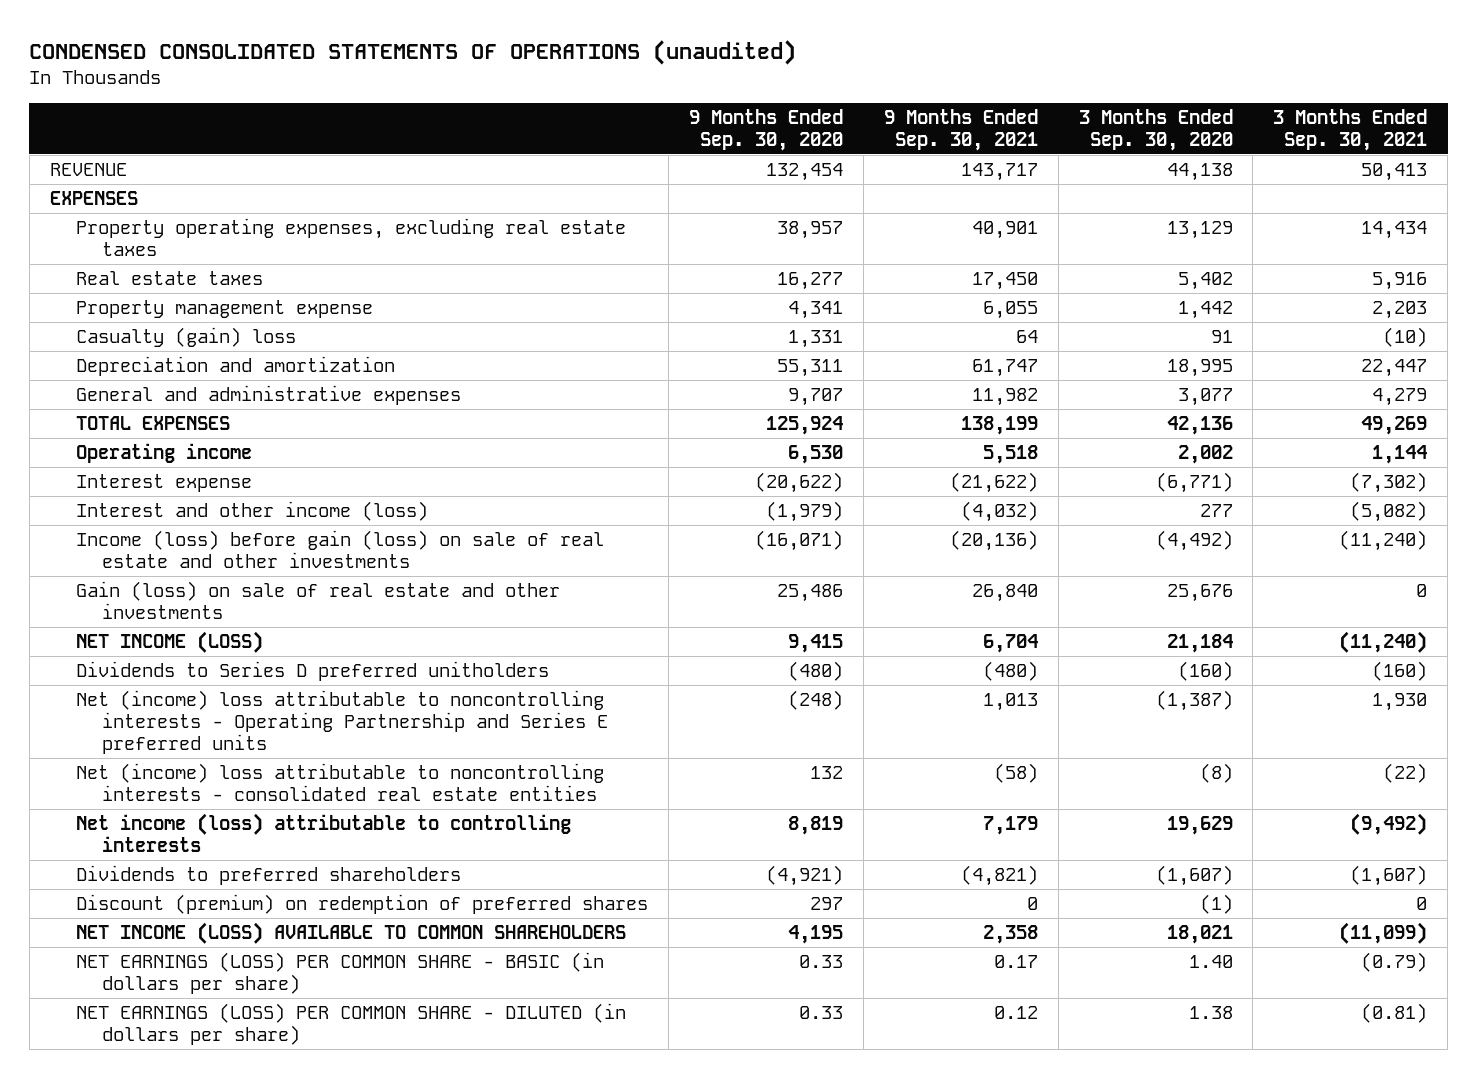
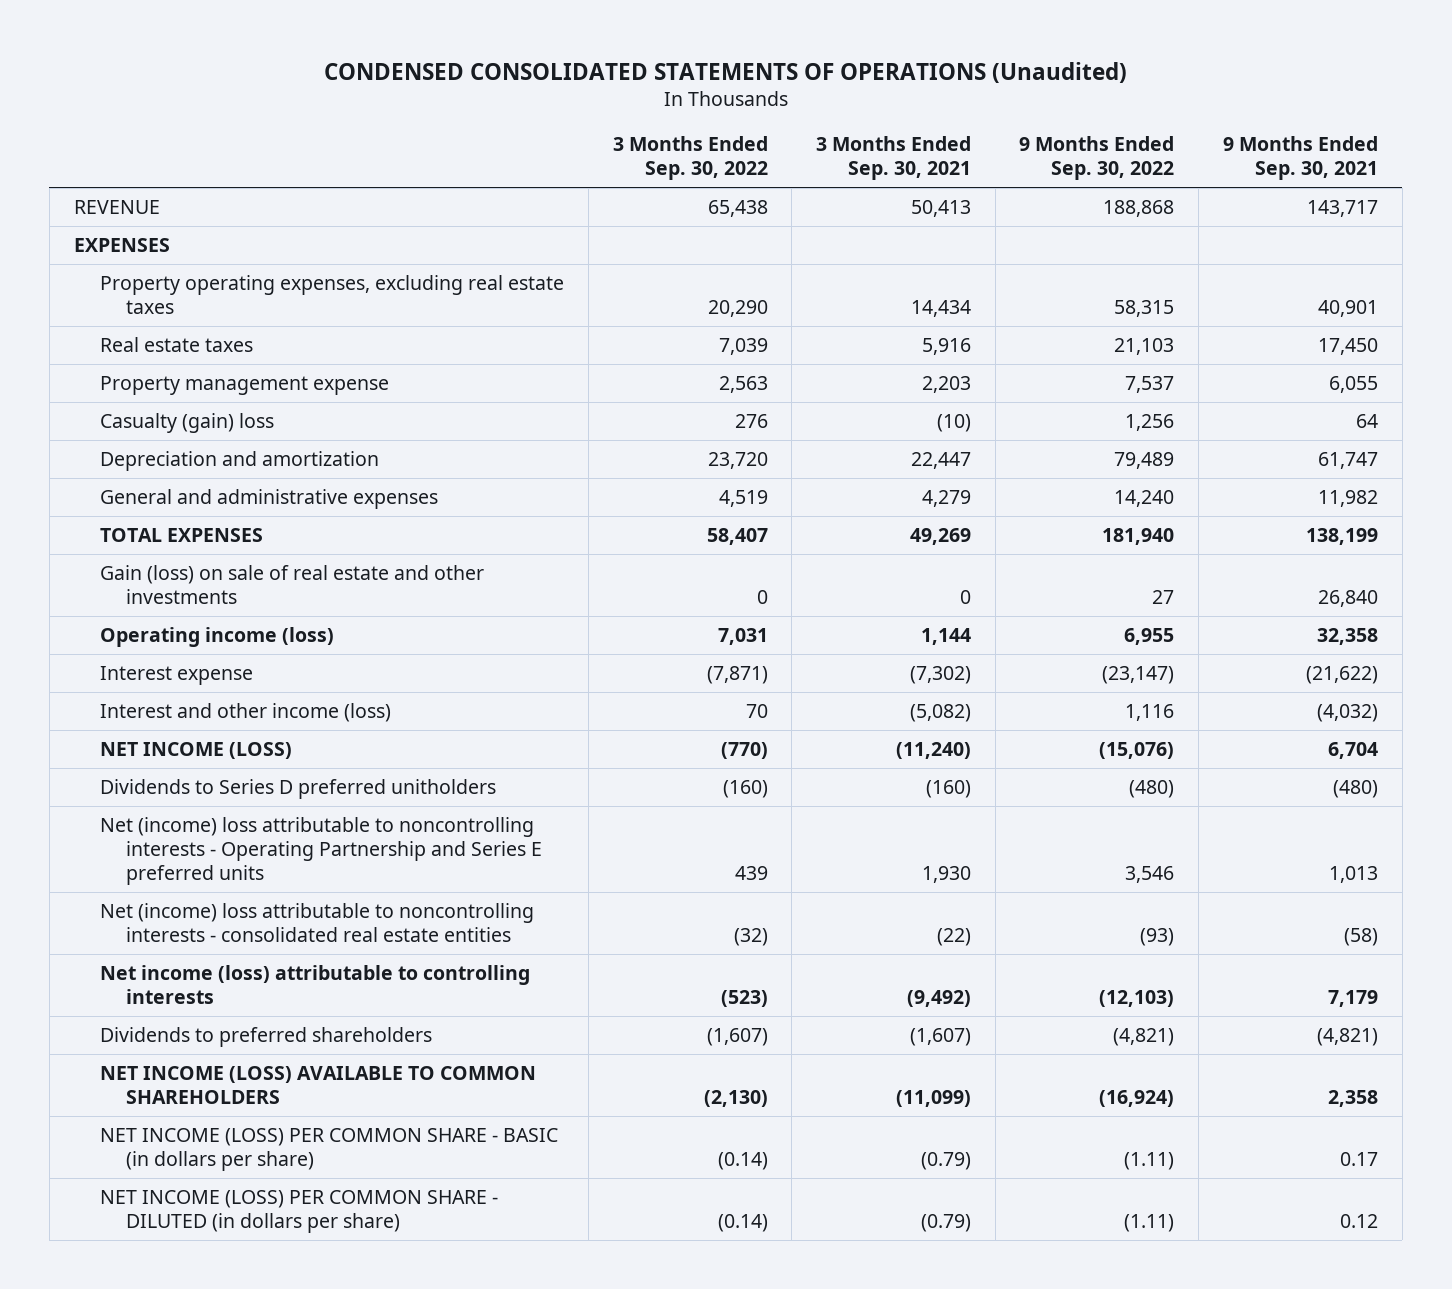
[29,39,797,65] CONDENSED CONSOLIDATED STATEMENTS OF OPERATIONS (unaudited) -> [323,61,1127,83] CONDENSED CONSOLIDATED STATEMENTS OF OPERATIONS (Unaudited)
[688,108,843,151] 9 Months Ended Sep. 30, 2020 -> none
[1078,108,1233,151] 3 Months Ended Sep. 30, 2020 -> none
none -> [612,136,768,181] 3 Months Ended Sep. 30, 2022
none -> [1019,136,1175,181] 9 Months Ended Sep. 30, 2022
[76,581,561,620] Gain (loss) on sale of real estate and other investments -> [100,564,485,605] Gain (loss) on sale of real estate and other investments
[76,443,253,464] Operating income -> [100,626,335,647] Operating income (loss)
[982,445,1038,465] 5,518 -> [1316,627,1378,645] 32,358
[76,530,605,569] Income (loss) before gain (loss) on sale of real estate and other investments -> none
[76,894,649,915] Discount (premium) on redemption of preferred shares -> none
[76,952,605,995] NET EARNINGS (LOSS) PER COMMON SHARE - BASIC (in dollars per share) -> [100,1127,559,1172] NET INCOME (LOSS) PER COMMON SHARE - BASIC (in dollars per share)
[76,1003,627,1046] NET EARNINGS (LOSS) PER COMMON SHARE - DILUTED (in dollars per share) -> [100,1189,499,1234] NET INCOME (LOSS) PER COMMON SHARE - DILUTED (in dollars per share)
[1361,1003,1428,1024] (0.81) -> [920,1214,971,1233] (0.79)

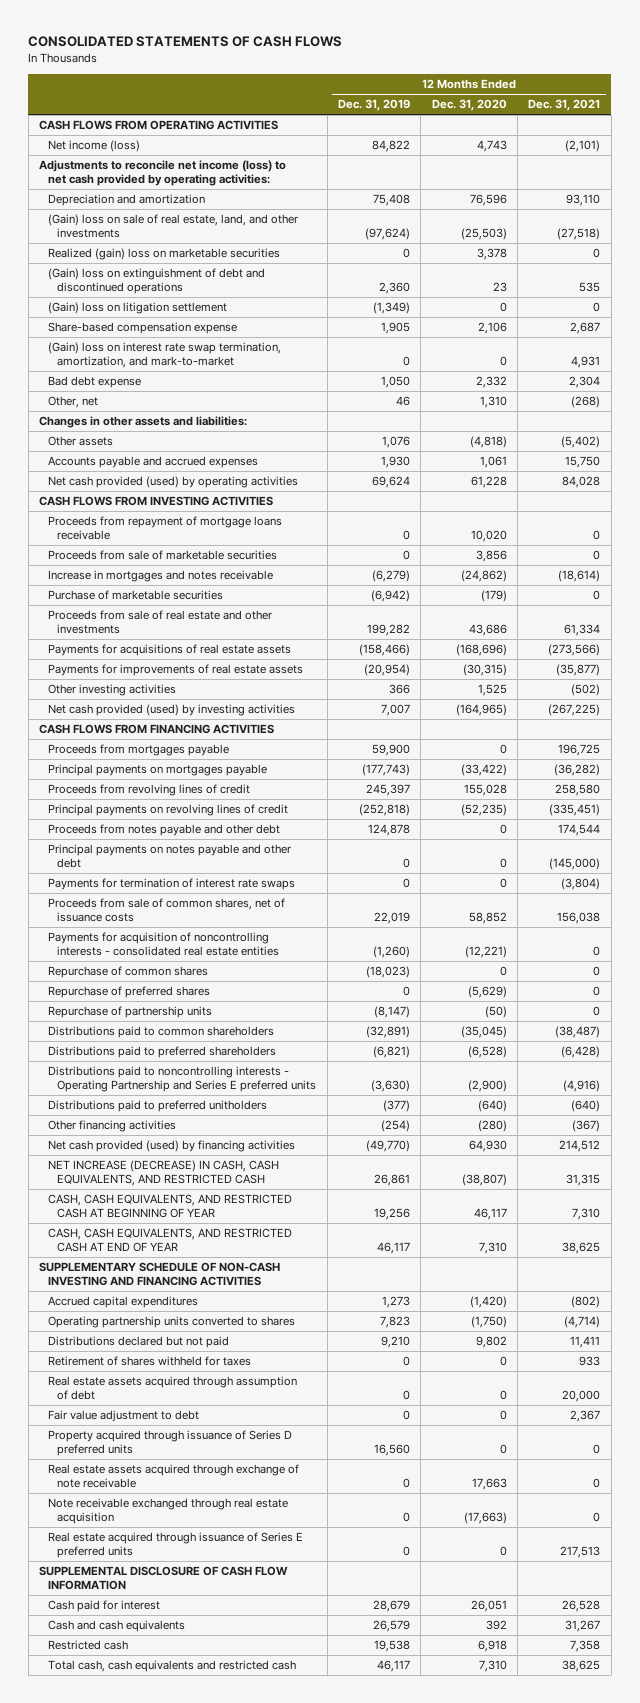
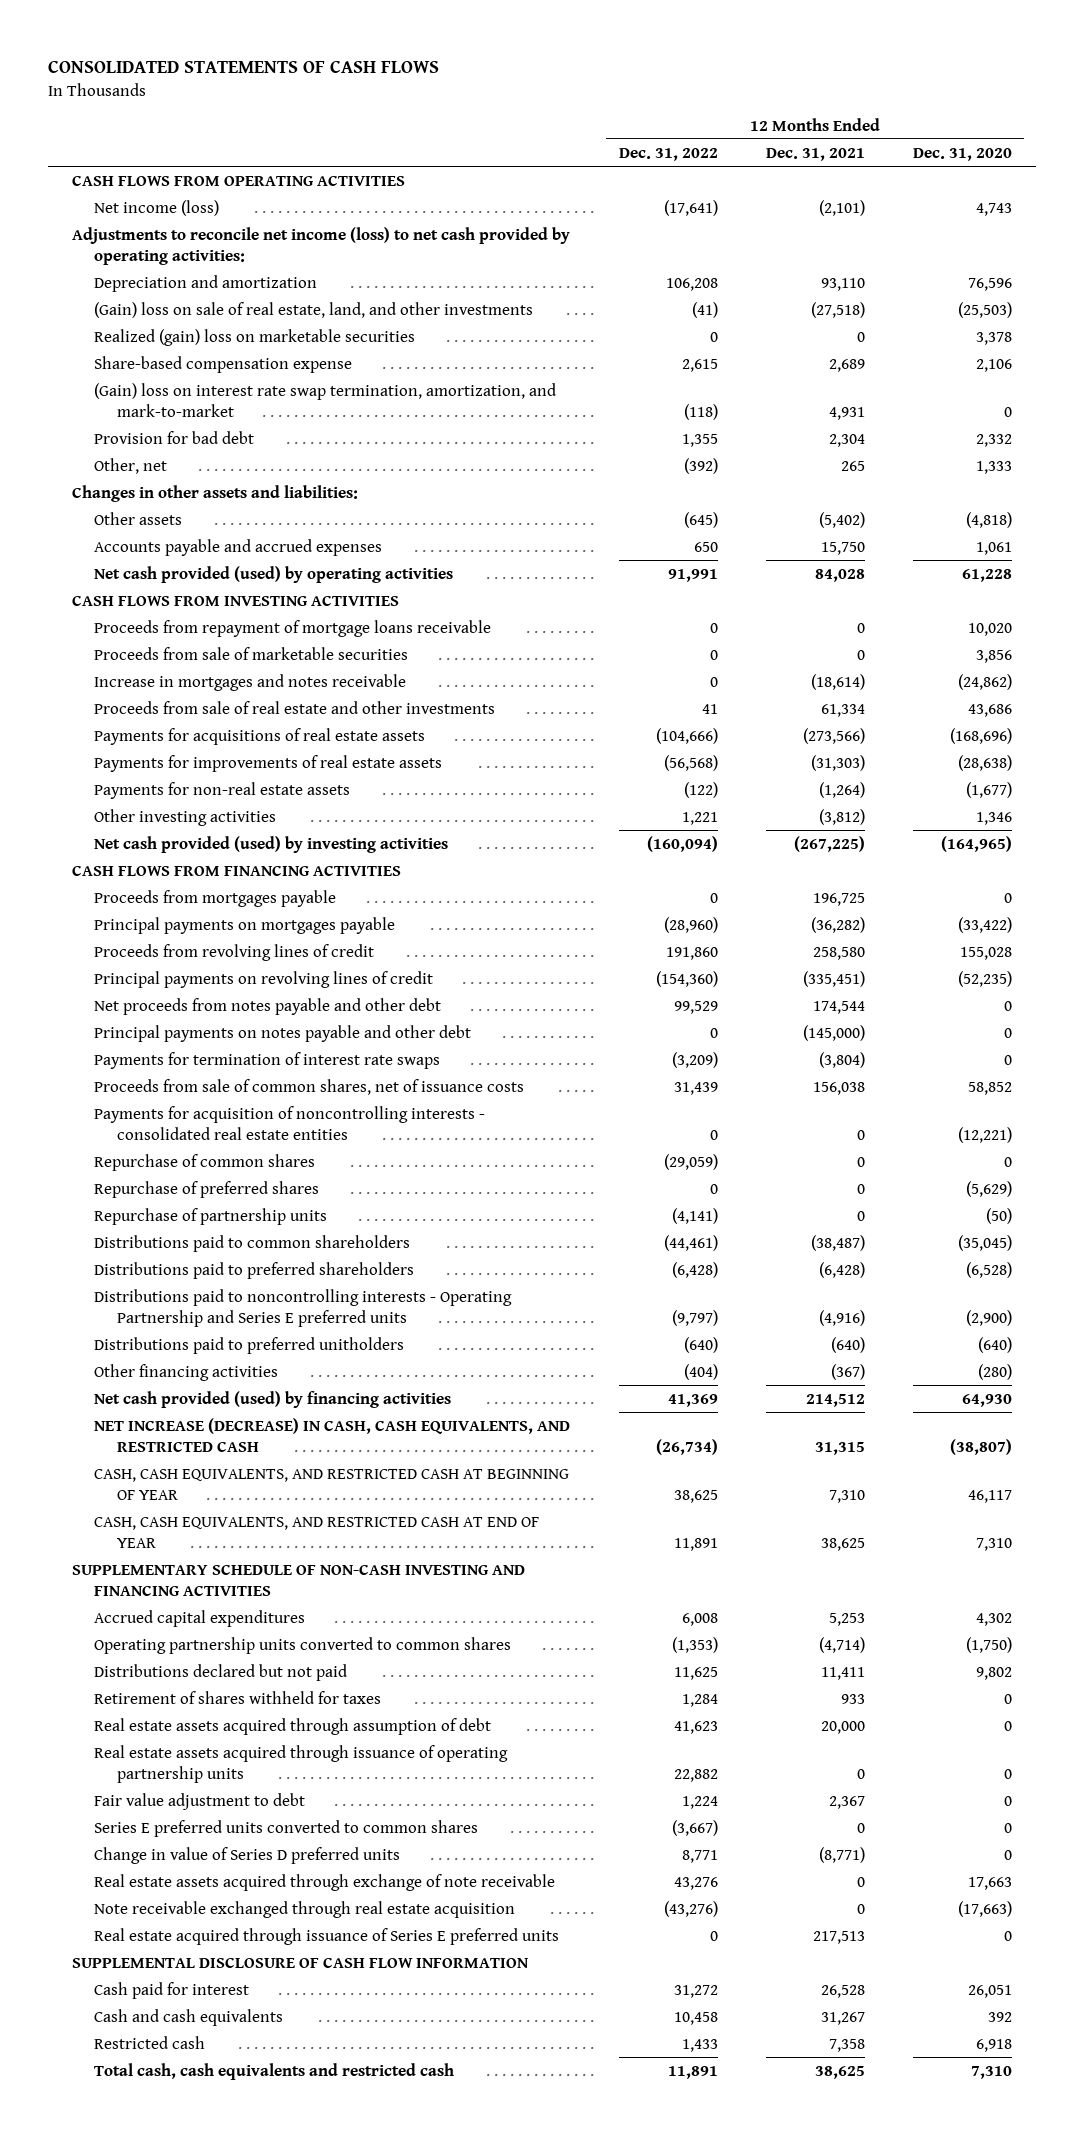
[337,99,410,112] Dec. 31, 2019 -> none
none -> [618,147,718,161] Dec. 31, 2022
[48,268,266,294] (Gain) loss on extinguishment of debt and discontinued operations -> none
[48,302,228,315] (Gain) loss on litigation settlement -> none
[570,322,601,335] 2,687 -> [828,358,865,372] 2,689
[48,376,142,389] Bad debt expense -> [94,430,255,444] Provision for bad debt
[479,396,507,409] 1,310 -> [975,460,1012,474] 1,333
[571,396,601,409] (268) -> [840,460,865,471] 265
[48,590,224,601] Purchase of marketable securities -> none
[462,664,507,677] (30,315) -> [957,754,1012,771] (28,638)
[556,664,601,677] (35,877) -> [810,754,865,771] (31,303)
none -> [94,781,351,799] Payments for non-real estate assets
[477,684,507,697] 1,525 -> [975,811,1012,825] 1,346
[571,684,601,697] (502) -> [818,808,865,825] (3,812)
[48,824,281,837] Proceeds from notes payable and other debt -> [94,997,442,1015] Net proceeds from notes payable and other debt
[469,1296,507,1309] (1,420) -> [975,1612,1012,1626] 4,302
[571,1296,601,1309] (802) -> [828,1612,865,1626] 5,253
[48,1316,296,1329] Operating partnership units converted to shares -> [94,1636,512,1654] Operating partnership units converted to common shares
none -> [94,1744,509,1783] Real estate assets acquired through issuance of operating partnership units
[48,1430,293,1456] Property acquired through issuance of Series D preferred units -> none
none -> [94,1819,479,1837] Series E preferred units converted to common shares
none -> [94,1846,401,1864] Change in value of Series D preferred units

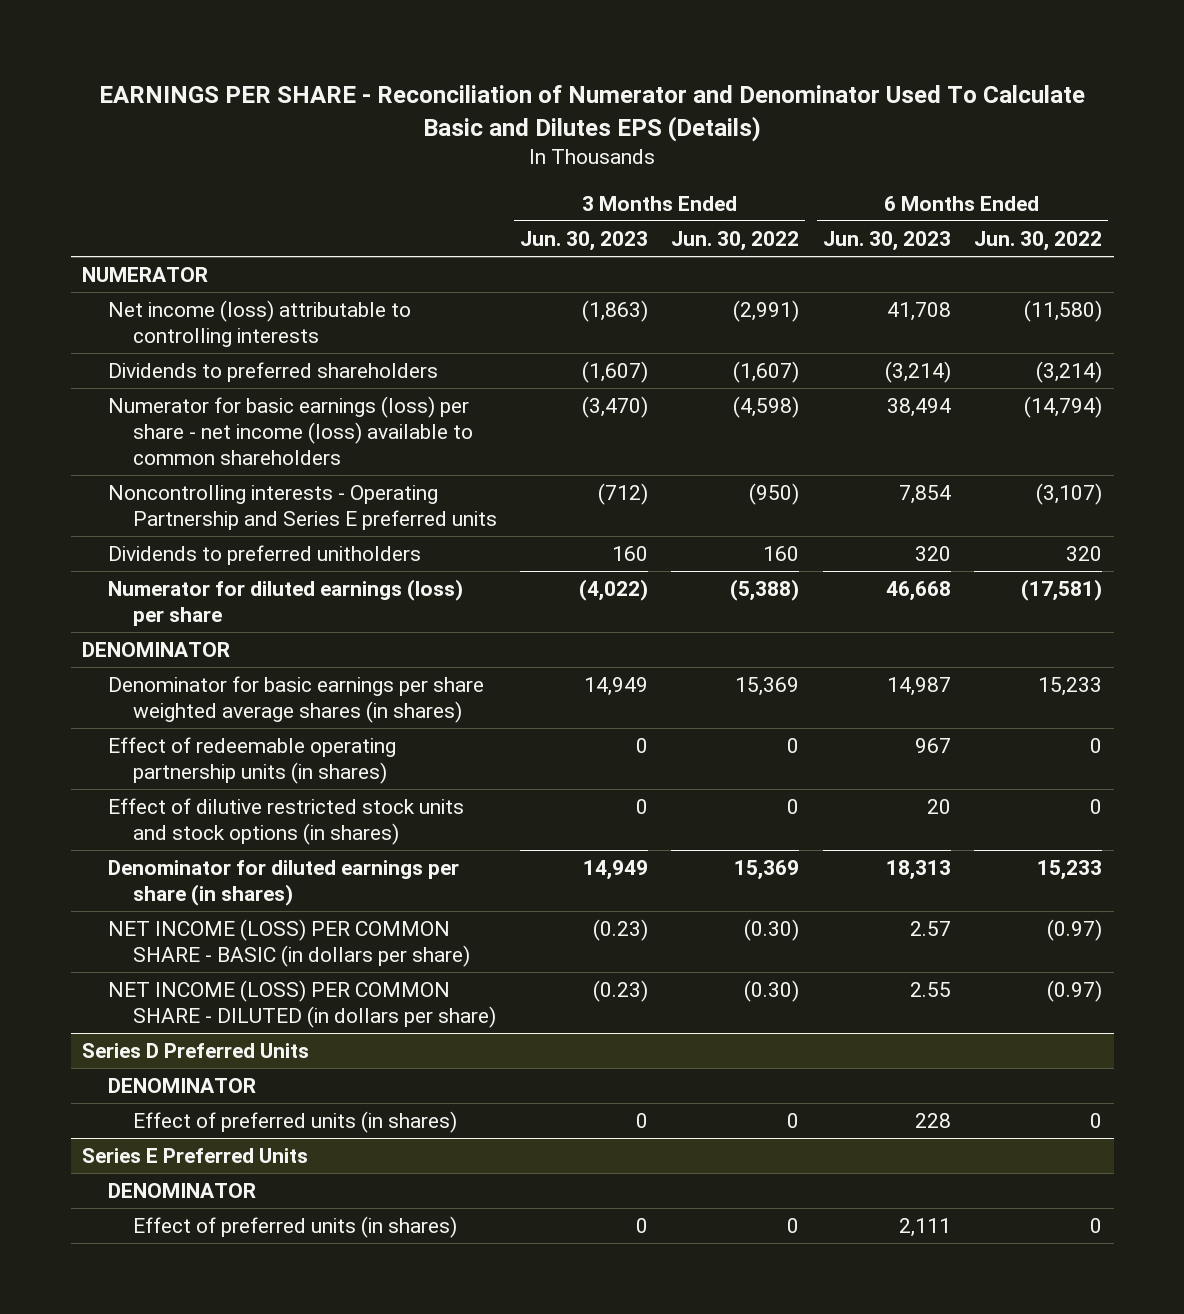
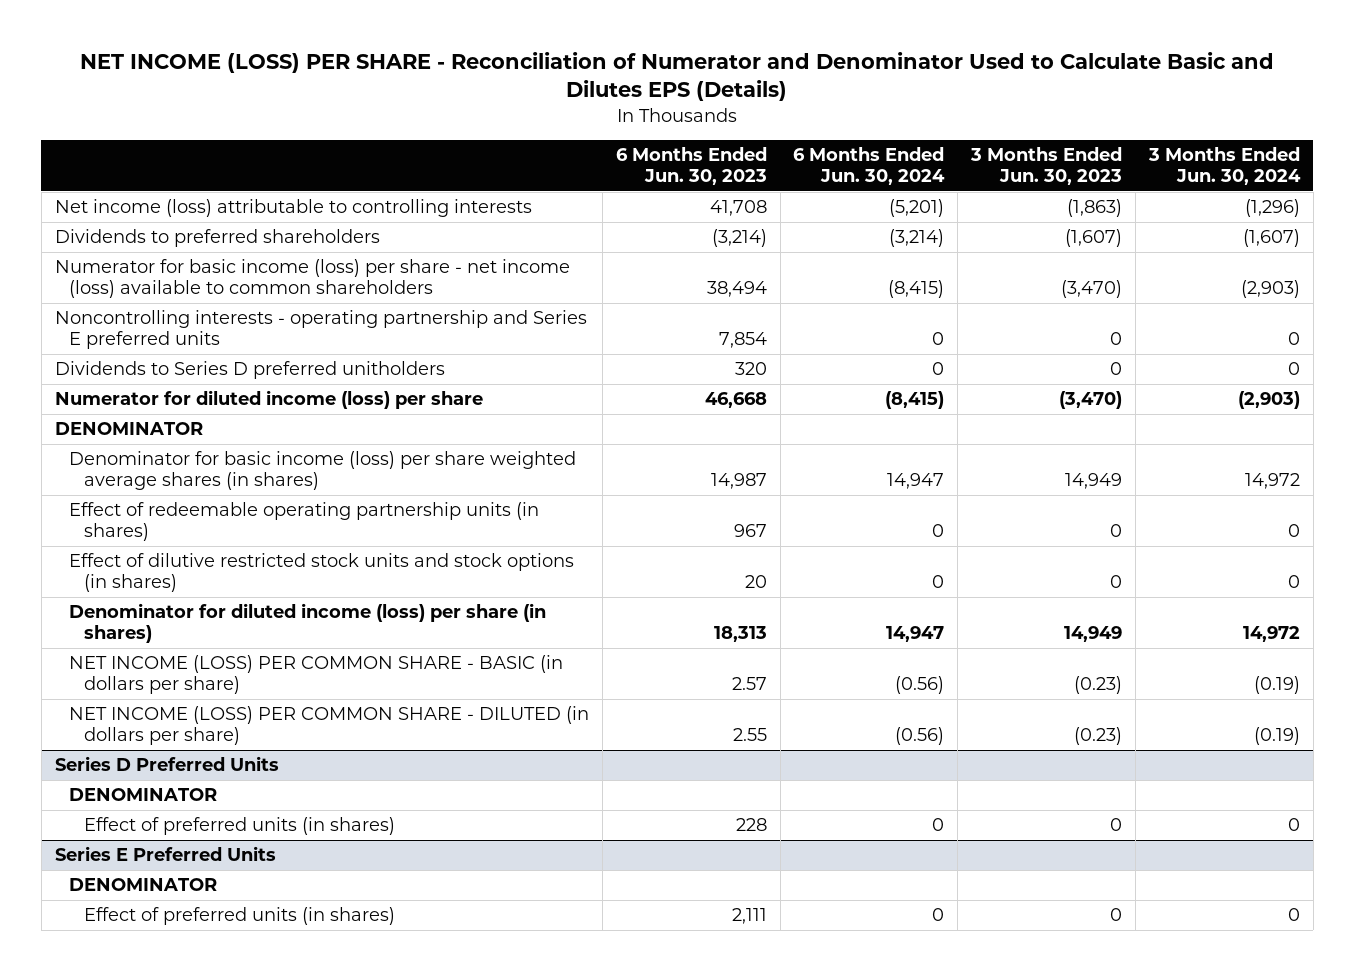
[99,85,1086,142] EARNINGS PER SHARE - Reconciliation of Numerator and Denominator Used To Calculate Basic and Dilutes EPS (Details) -> [80,52,1275,102] NET INCOME (LOSS) PER SHARE - Reconciliation of Numerator and Denominator Used to Calculate Basic and Dilutes EPS (Details)
[671,230,800,251] Jun. 30, 2022 -> none
[974,230,1103,251] Jun. 30, 2022 -> none
none -> [793,147,946,186] 6 Months Ended Jun. 30, 2024
none -> [1147,147,1301,186] 3 Months Ended Jun. 30, 2024
[82,267,209,283] NUMERATOR -> none
[107,396,473,465] Numerator for basic earnings (loss) per share - net income (loss) available to common shareholders -> [54,259,570,299] Numerator for basic income (loss) per share - net income (loss) available to common shareholders
[107,485,497,531] Noncontrolling interests - Operating Partnership and Series E preferred units -> [54,310,587,350] Noncontrolling interests - operating partnership and Series E preferred units
[598,483,649,506] (712) -> [1110,332,1123,346] 0
[107,545,421,566] Dividends to preferred unitholders -> [54,361,445,380] Dividends to Series D preferred unitholders
[612,546,649,562] 160 -> [1110,362,1123,376] 0
[107,579,463,627] Numerator for diluted earnings (loss) per share -> [54,390,483,410] Numerator for diluted income (loss) per share
[579,579,649,602] (4,022) -> [1059,391,1123,410] (3,470)
[107,676,484,724] Denominator for basic earnings per share weighted average shares (in shares) -> [69,451,577,491] Denominator for basic income (loss) per share weighted average shares (in shares)
[107,860,459,907] Denominator for diluted earnings per share (in shares) -> [69,603,547,644] Denominator for diluted income (loss) per share (in shares)

